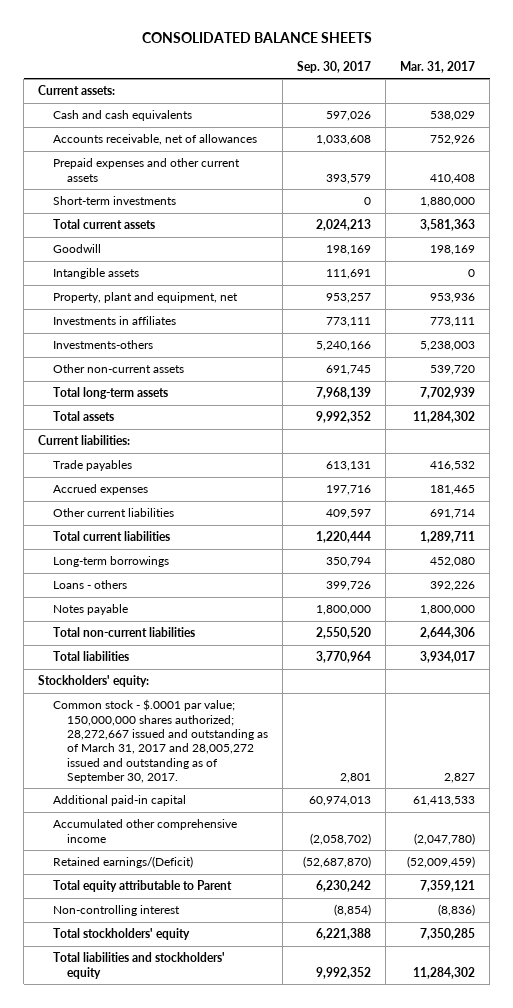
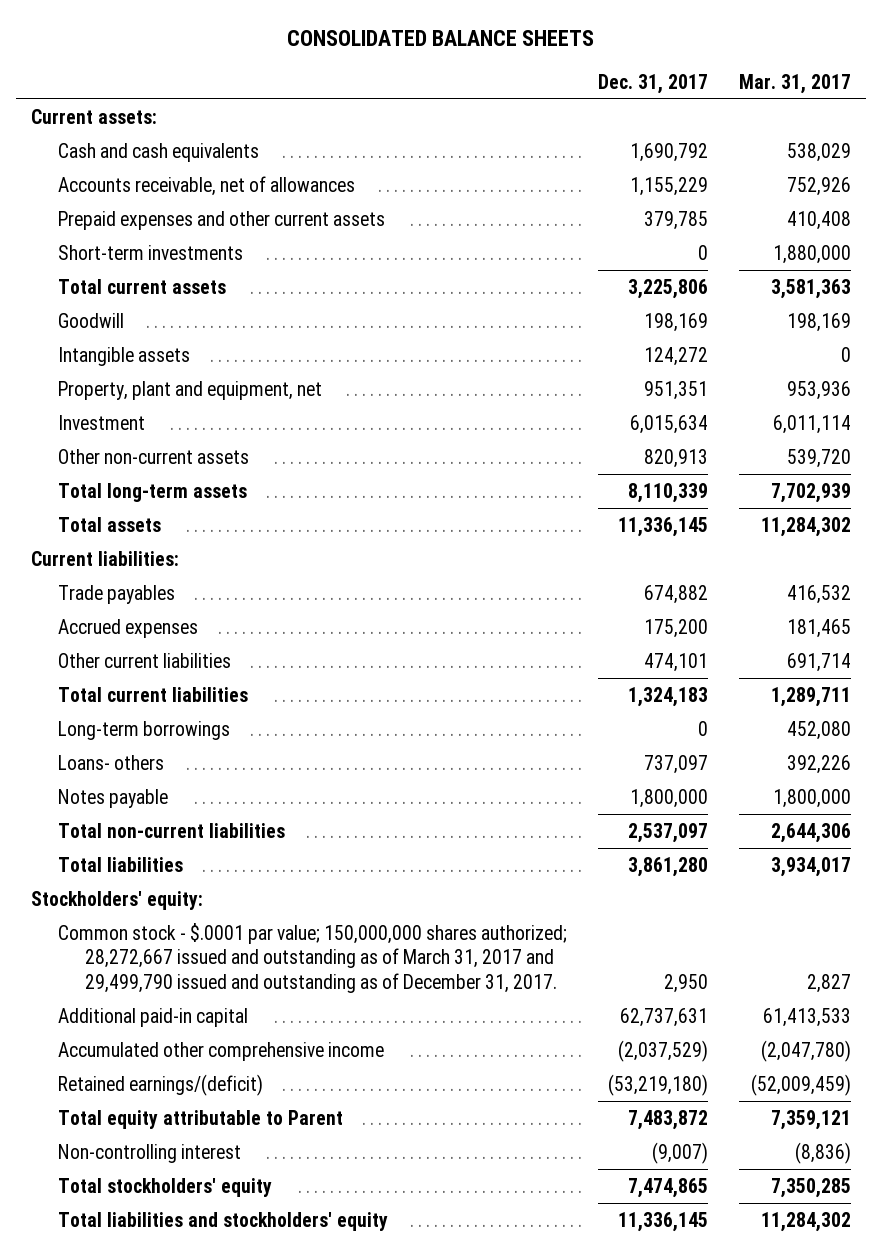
[297,60,372,73] Sep. 30, 2017 -> none
none -> [597,73,708,94] Dec. 31, 2017
[52,316,176,326] Investments in affiliates -> none
[52,340,153,350] Investments-others -> [58,414,146,430] Investment
[420,341,476,352] 5,238,003 -> [772,414,851,434] 6,011,114
[52,580,127,590] Loans - others -> [58,754,165,770] Loans- others
[52,699,269,783] Common stock - $.0001 par value; 150,000,000 shares authorized; 28,272,667 issued and outstanding as of March 31, 2017 and 28,005,272 issued and outstanding as of September 30, 2017. -> [58,922,568,993] Common stock - $.0001 par value; 150,000,000 shares authorized; 28,272,667 issued and outstanding as of March 31, 2017 and 29,499,790 issued and outstanding as of December 31, 2017.
[52,856,193,869] Retained earnings/(Deficit) -> [58,1073,264,1096] Retained earnings/(deficit)

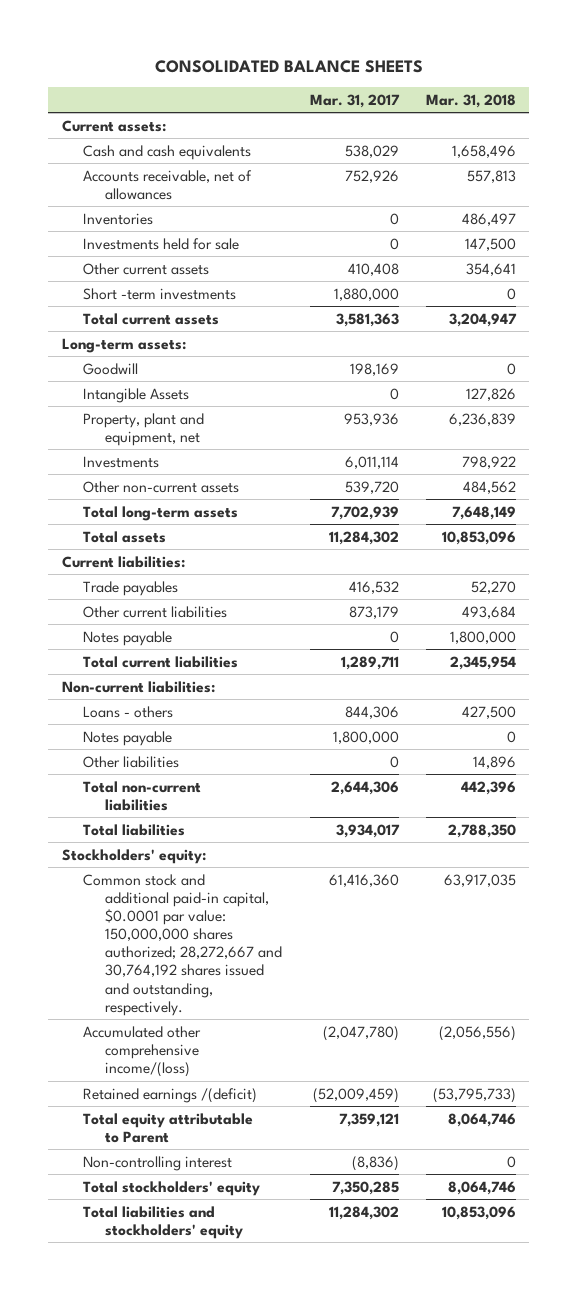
[597,73,708,94] Dec. 31, 2017 -> none
none -> [425,93,516,108] Mar. 31, 2018
none -> [83,212,154,225] Inventories
none -> [83,237,240,250] Investments held for sale
[58,210,386,230] Prepaid expenses and other current assets -> [83,262,210,275] Other current assets
[58,244,244,260] Short-term investments -> [83,287,237,300] Short -term investments
none -> [61,337,186,353] Long-term assets:
[58,346,191,366] Intangible assets -> [83,387,190,403] Intangible Assets
[58,414,146,430] Investment -> [83,455,160,468] Investments
[58,618,199,638] Accrued expenses -> none
[786,652,851,672] 691,714 -> [348,605,399,619] 873,179
none -> [83,630,173,646] Notes payable
[58,720,231,740] Long-term borrowings -> none
none -> [61,680,215,693] Non-current liabilities:
[58,754,165,770] Loans- others -> [83,705,174,718] Loans - others
[786,754,851,774] 392,226 -> [344,705,399,719] 844,306
none -> [83,755,180,768] Other liabilities
[58,922,568,993] Common stock - $.0001 par value; 150,000,000 shares authorized; 28,272,667 issued and outstanding as of March 31, 2017 and 29,499,790 issued and outstanding as of December 31, 2017. -> none
[58,1007,249,1027] Additional paid-in capital -> none
none -> [83,873,283,1016] Common stock and additional paid-in capital, $0.0001 par value: 150,000,000 shares authorized; 28,272,667 and 30,764,192 shares issued and outstanding, respectively.
[58,1041,385,1061] Accumulated other comprehensive income -> [83,1025,202,1077] Accumulated other comprehensive income/(loss)
[58,1073,264,1096] Retained earnings/(deficit) -> [83,1087,258,1103] Retained earnings /(deficit)

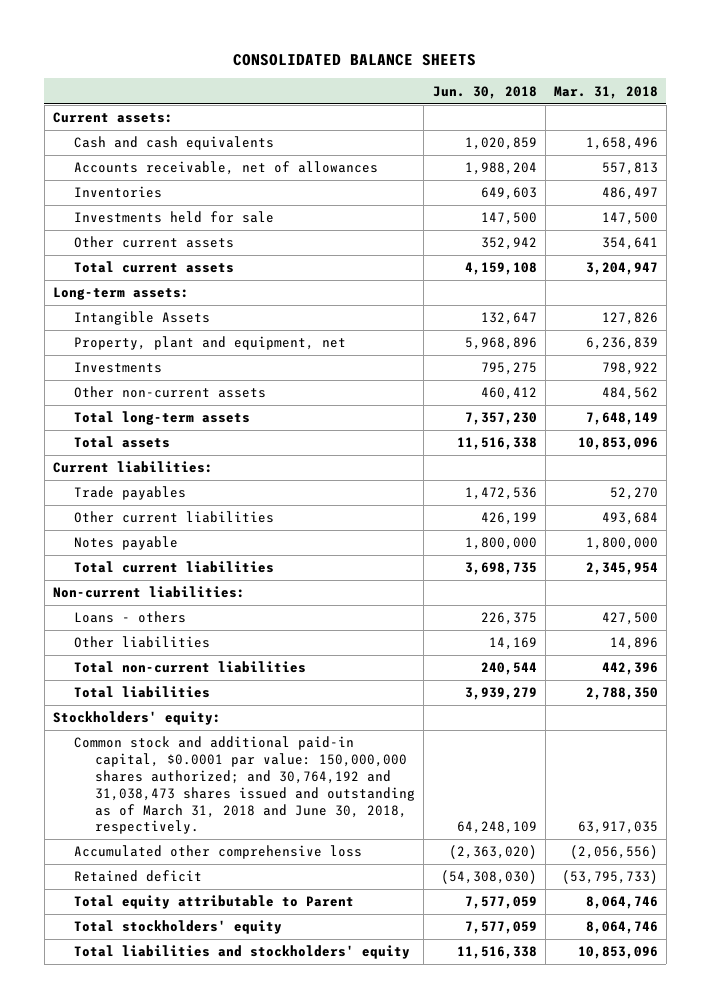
[309,93,400,108] Mar. 31, 2017 -> none
none -> [432,85,537,99] Jun. 30, 2018
[83,287,237,300] Short -term investments -> none
[83,362,139,375] Goodwill -> none
[83,730,173,746] Notes payable -> none
[83,873,283,1016] Common stock and additional paid-in capital, $0.0001 par value: 150,000,000 shares authorized; 28,272,667 and 30,764,192 shares issued and outstanding, respectively. -> [74,736,416,835] Common stock and additional paid-in capital, $0.0001 par value: 150,000,000 shares authorized; and 30,764,192 and 31,038,473 shares issued and outstanding as of March 31, 2018 and June 30, 2018, respectively.
[83,1025,202,1077] Accumulated other comprehensive income/(loss) -> [74,845,363,860] Accumulated other comprehensive loss
[83,1087,258,1103] Retained earnings /(deficit) -> [74,870,203,883] Retained deficit
[83,1155,233,1171] Non-controlling interest -> none

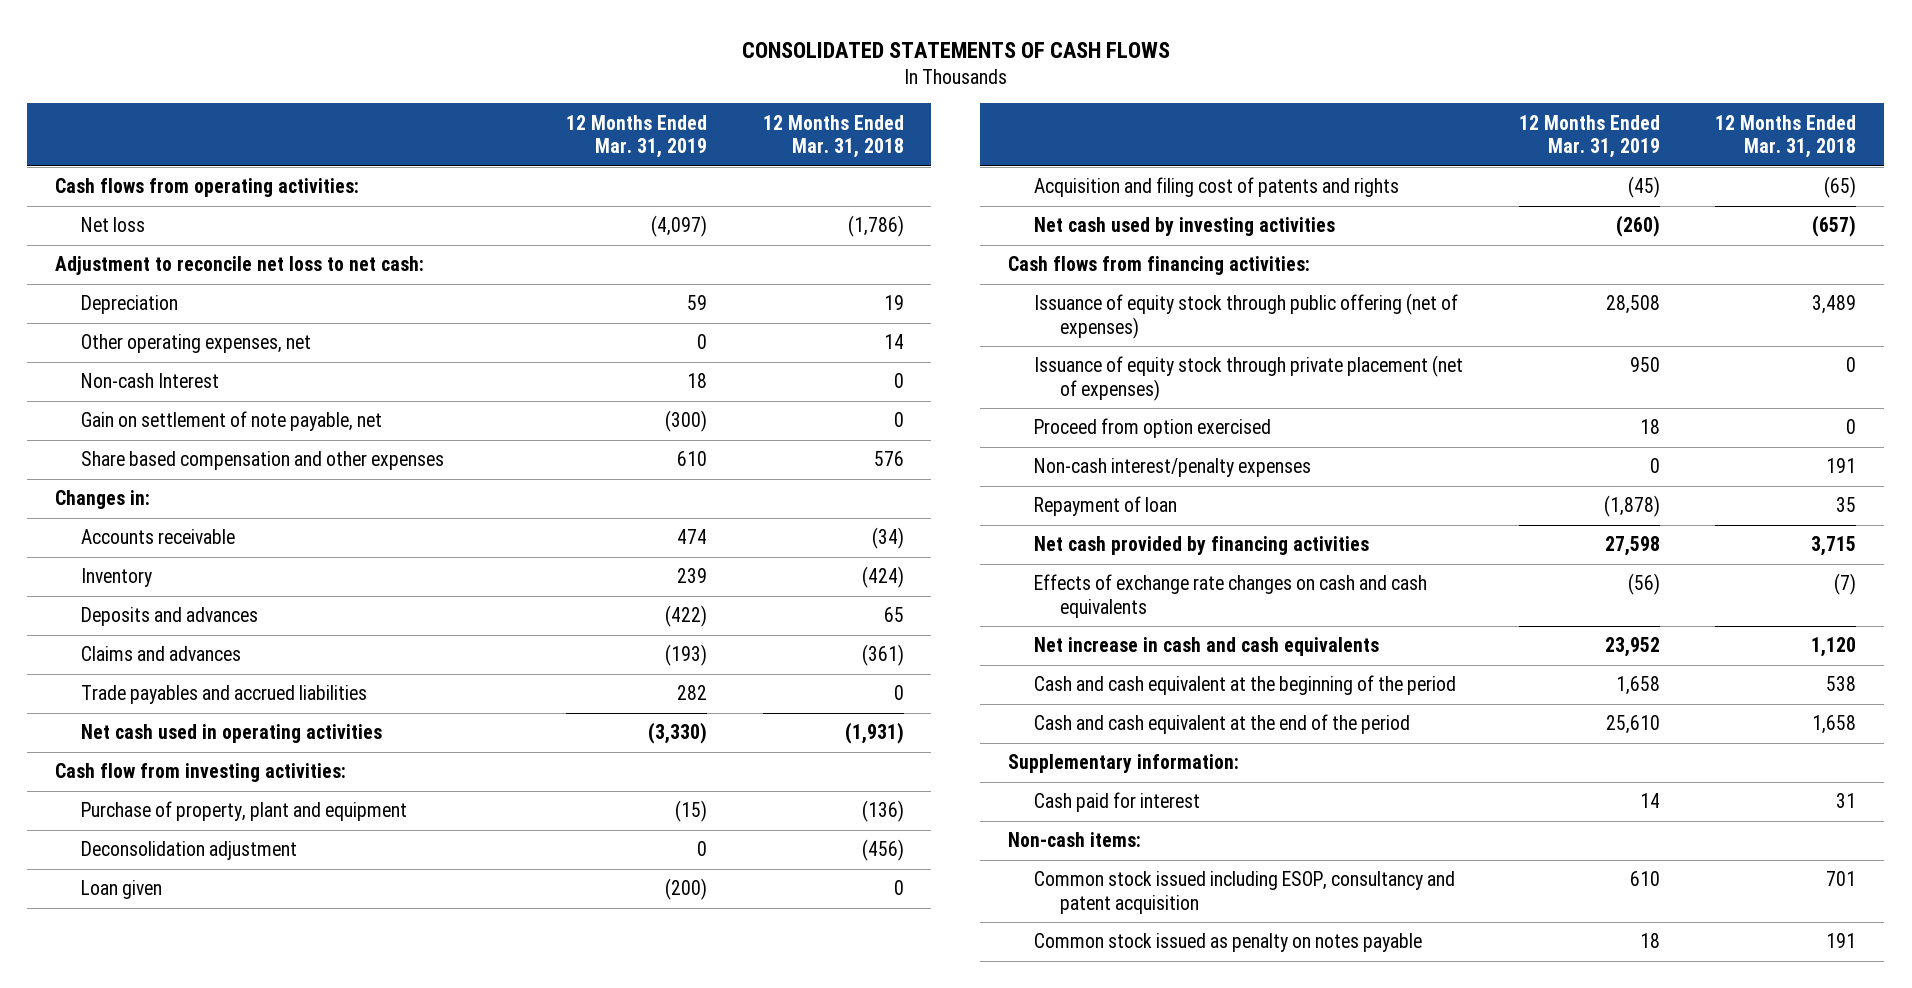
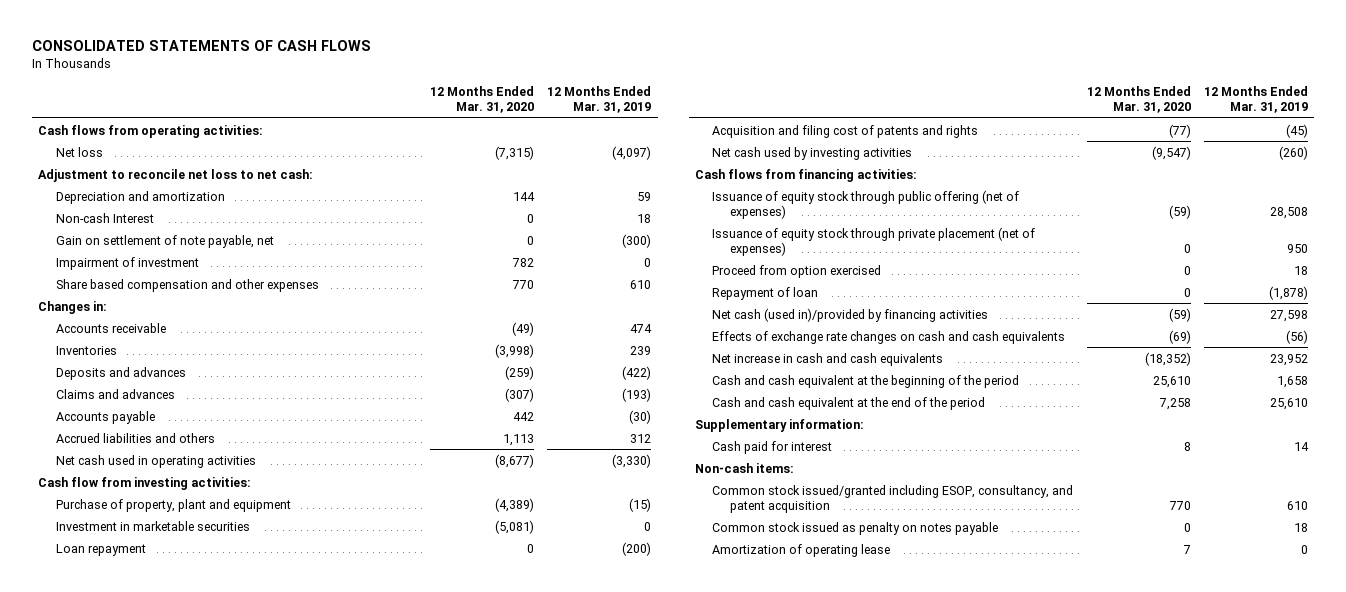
[762,114,904,159] 12 Months Ended Mar. 31, 2018 -> none
none -> [429,85,534,113] 12 Months Ended Mar. 31, 2020
[81,334,312,354] Other operating expenses, net -> none
[81,295,179,315] Depreciation -> [55,190,225,204] Depreciation and amortization
none -> [55,256,199,270] Impairment of investment
[81,568,153,588] Inventory -> [55,345,117,355] Inventories
none -> [55,410,155,424] Accounts payable
[81,685,368,705] Trade payables and accrued liabilities -> [55,432,215,443] Accrued liabilities and others
[676,685,707,701] 282 -> [629,433,651,443] 312
[81,841,298,861] Deconsolidation adjustment -> [55,520,250,531] Investment in marketable securities
[81,880,163,900] Loan given -> [55,543,146,556] Loan repayment
[1033,458,1311,478] Non-cash interest/penalty expenses -> none
[1033,536,1369,556] Net cash provided by financing activities -> [712,307,989,322] Net cash (used in)/provided by financing activities
[1033,871,1455,914] Common stock issued including ESOP, consultancy and patent acquisition -> [712,484,1074,513] Common stock issued/granted including ESOP, consultancy, and patent acquisition
none -> [712,543,891,557] Amortization of operating lease

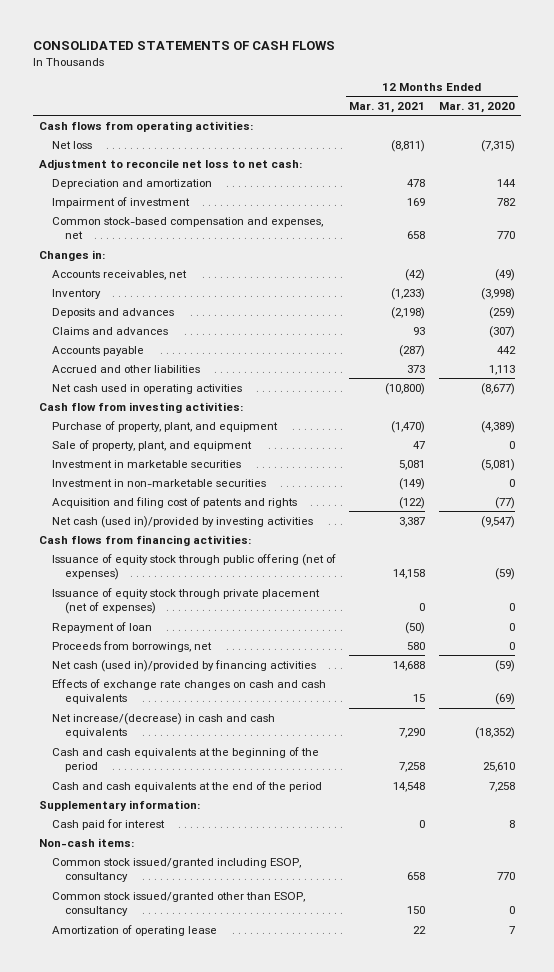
[546,85,651,113] 12 Months Ended Mar. 31, 2019 -> none
none -> [349,101,426,113] Mar. 31, 2021
[55,212,154,223] Non-cash Interest -> none
[55,234,274,248] Gain on settlement of note payable, net -> none
[55,278,319,292] Share based compensation and other expenses -> [52,216,324,240] Common stock-based compensation and expenses, net
[55,322,166,333] Accounts receivable -> [52,269,188,280] Accounts receivables, net
[55,345,117,355] Inventories -> [52,288,102,299] Inventory
[55,432,215,443] Accrued liabilities and others -> [52,364,201,373] Accrued and other liabilities
[55,498,291,512] Purchase of property, plant and equipment -> [52,420,279,432] Purchase of property, plant, and equipment
none -> [52,439,253,451] Sale of property, plant, and equipment
[55,543,146,556] Loan repayment -> [52,478,267,487] Investment in non-marketable securities
[712,146,913,160] Net cash used by investing activities -> [52,515,314,528] Net cash (used in)/provided by investing activities
[712,264,882,278] Proceed from option exercised -> none
none -> [52,640,213,652] Proceeds from borrowings, net
[712,352,944,366] Net increase in cash and cash equivalents -> [52,712,276,739] Net increase/(decrease) in cash and cash equivalents
[712,374,1020,388] Cash and cash equivalent at the beginning of the period -> [52,746,320,773] Cash and cash equivalents at the beginning of the period
[712,396,986,410] Cash and cash equivalent at the end of the period -> [52,780,323,792] Cash and cash equivalents at the end of the period
[712,484,1074,513] Common stock issued/granted including ESOP, consultancy, and patent acquisition -> [52,857,302,883] Common stock issued/granted including ESOP, consultancy
[712,521,999,535] Common stock issued as penalty on notes payable -> [52,891,306,917] Common stock issued/granted other than ESOP, consultancy

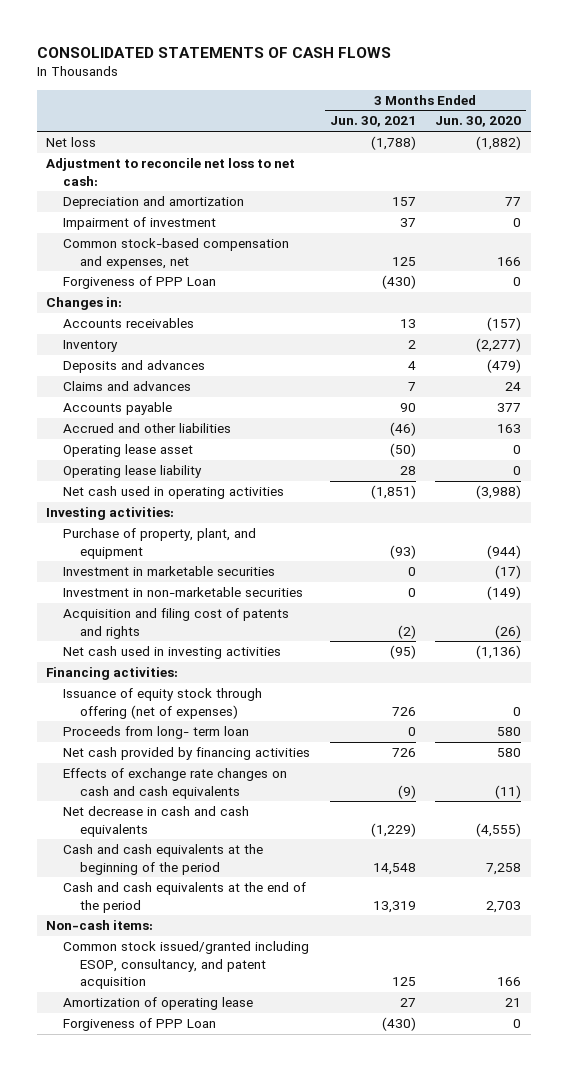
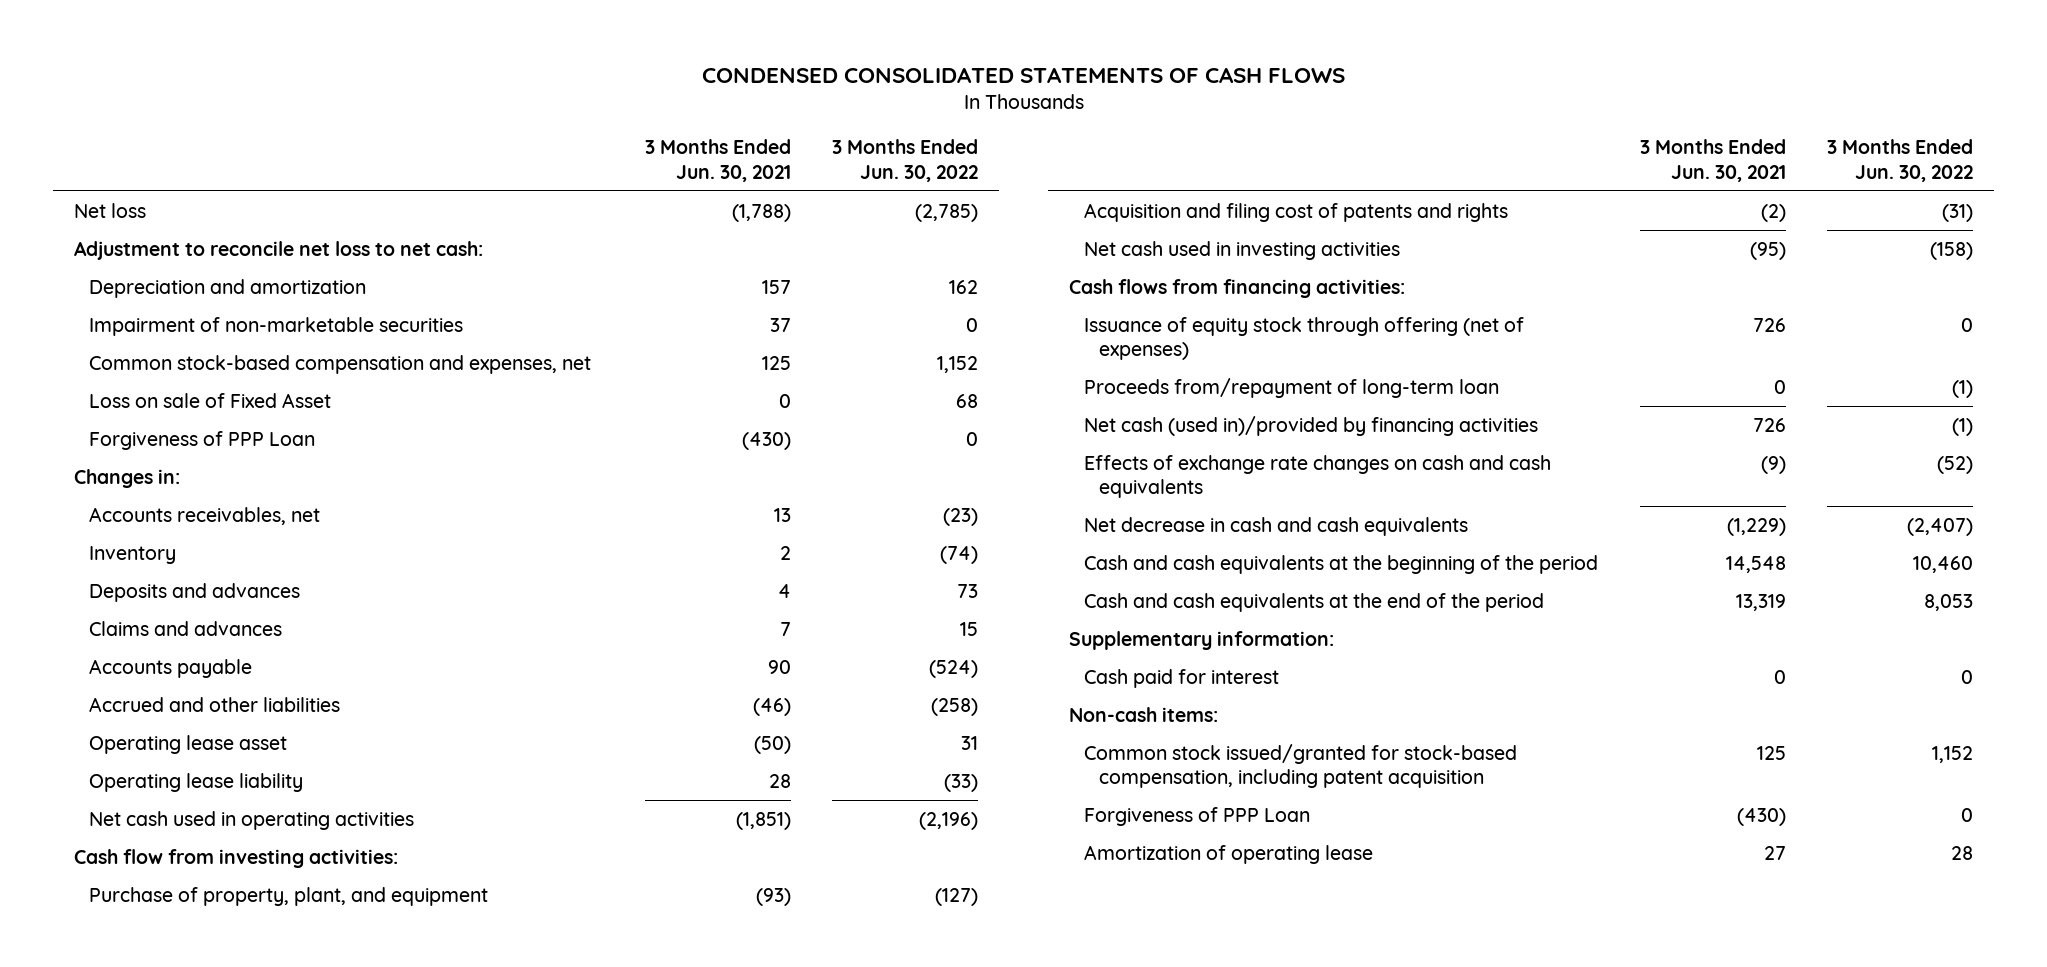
[36,46,391,58] CONSOLIDATED STATEMENTS OF CASH FLOWS -> [701,66,1345,83] CONDENSED CONSOLIDATED STATEMENTS OF CASH FLOWS
[435,116,522,128] Jun. 30, 2020 -> none
none -> [832,139,979,182] 3 Months Ended Jun. 30, 2022
[63,217,217,231] Impairment of investment -> [88,316,463,336] Impairment of non-marketable securities
none -> [88,392,331,408] Loss on sale of Fixed Asset
[63,318,195,329] Accounts receivables -> [88,506,320,525] Accounts receivables, net
[46,507,175,521] Investing activities: -> [73,848,398,868] Cash flow from investing activities:
[63,566,276,577] Investment in marketable securities -> none
[63,587,304,598] Investment in non-marketable securities -> none
[46,667,179,681] Financing activities: -> [1068,278,1405,298] Cash flows from financing activities:
[63,726,250,740] Proceeds from long- term loan -> [1083,377,1499,398] Proceeds from/repayment of long-term loan
[63,747,311,761] Net cash provided by financing activities -> [1083,415,1538,436] Net cash (used in)/provided by financing activities
none -> [1068,630,1334,650] Supplementary information:
none -> [1083,668,1279,688] Cash paid for interest
[63,941,310,989] Common stock issued/granted including ESOP, consultancy, and patent acquisition -> [1083,743,1517,789] Common stock issued/granted for stock-based compensation, including patent acquisition
[63,997,254,1011] Amortization of operating lease -> [1083,844,1373,864] Amortization of operating lease

